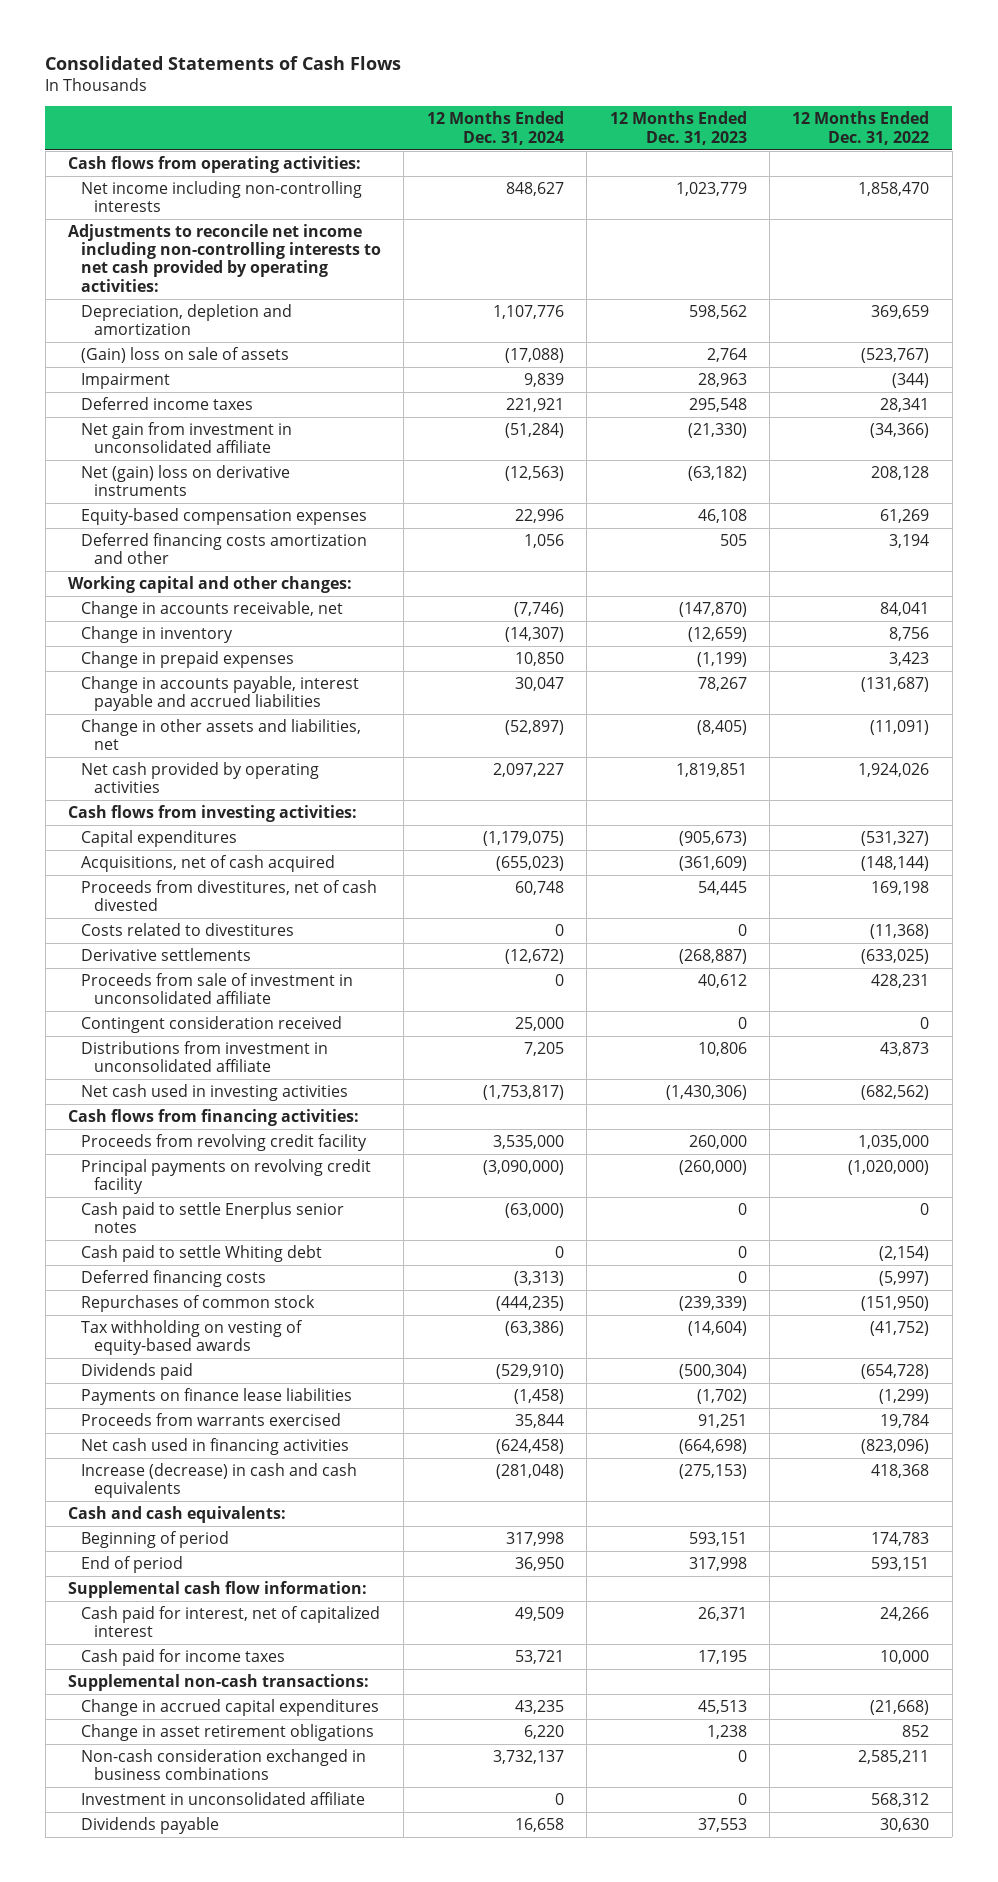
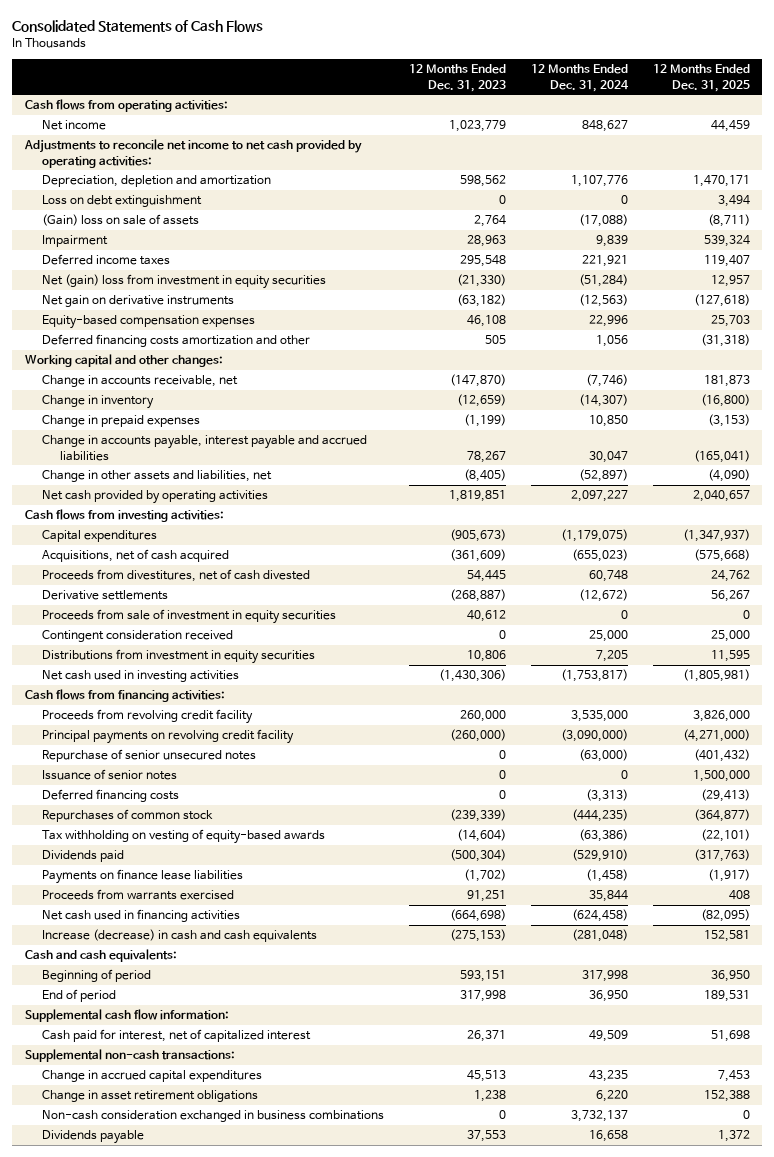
[792,111,930,145] 12 Months Ended Dec. 31, 2022 -> none
none -> [652,64,750,92] 12 Months Ended Dec. 31, 2025
[80,181,362,213] Net income including non-controlling interests -> [42,120,107,131] Net income
[68,224,381,292] Adjustments to reconcile net income including non-controlling interests to net cash provided by operating activities: -> [23,139,362,168] Adjustments to reconcile net income to net cash provided by operating activities:
none -> [42,195,203,208] Loss on debt extinguishment
[80,422,292,454] Net gain from investment in unconsolidated affiliate -> [42,274,327,290] Net (gain) loss from investment in equity securities
[80,465,290,497] Net (gain) loss on derivative instruments -> [42,295,235,308] Net gain on derivative instruments
[80,923,294,937] Costs related to divestitures -> none
[80,973,353,1005] Proceeds from sale of investment in unconsolidated affiliate -> [42,609,337,625] Proceeds from sale of investment in equity securities
[80,1041,328,1073] Distributions from investment in unconsolidated affiliate -> [42,649,316,665] Distributions from investment in equity securities
[80,1202,344,1234] Cash paid to settle Enerplus senior notes -> none
[80,1245,322,1263] Cash paid to settle Whiting debt -> none
none -> [42,749,257,763] Repurchase of senior unsecured notes
none -> [42,769,178,781] Issuance of senior notes
[80,1649,285,1667] Cash paid for income taxes -> none
[80,1792,365,1806] Investment in unconsolidated affiliate -> none

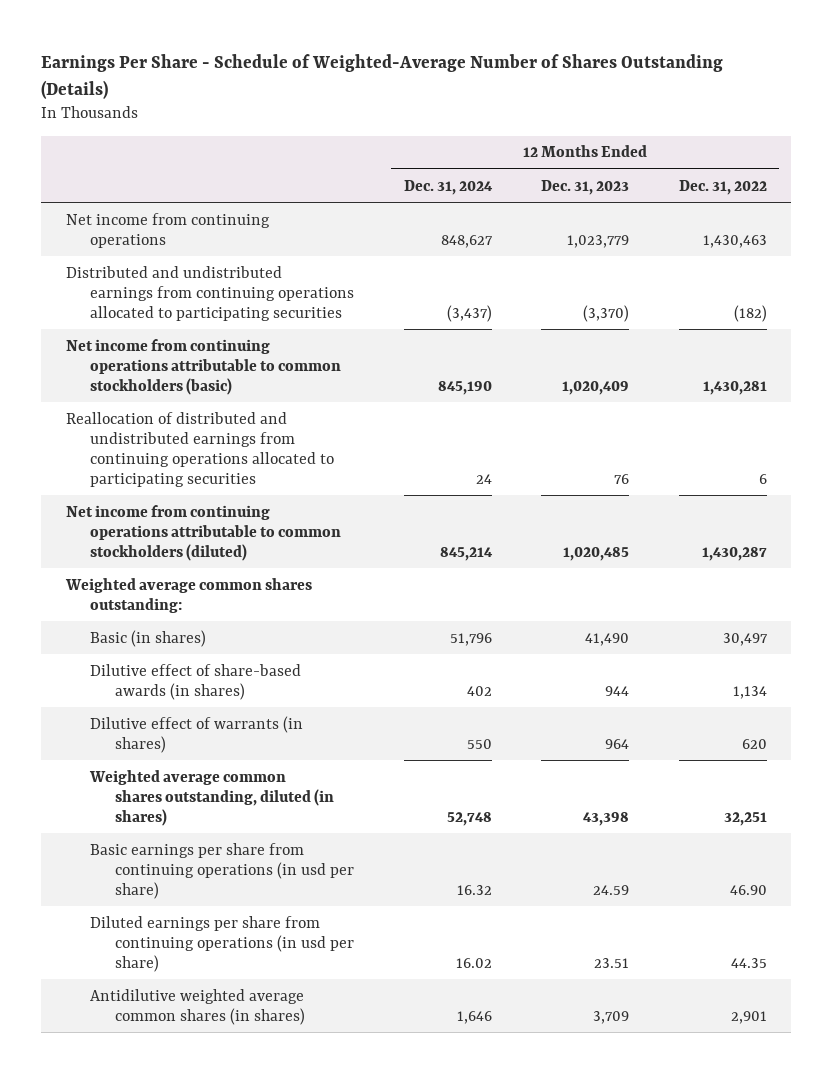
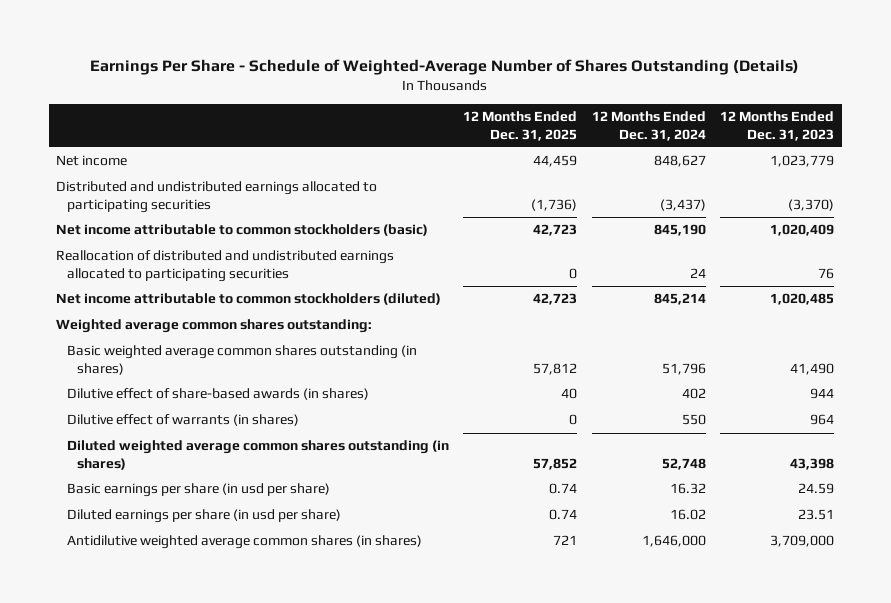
[678,179,767,195] Dec. 31, 2022 -> none
none -> [463,111,578,141] 12 Months Ended Dec. 31, 2025
[65,212,270,248] Net income from continuing operations -> [56,155,128,167] Net income
[65,265,355,321] Distributed and undistributed earnings from continuing operations allocated to participating securities -> [56,181,378,213] Distributed and undistributed earnings allocated to participating securities
[65,338,342,395] Net income from continuing operations attributable to common stockholders (basic) -> [56,224,429,237] Net income attributable to common stockholders (basic)
[65,411,335,487] Reallocation of distributed and undistributed earnings from continuing operations allocated to participating securities -> [56,250,395,282] Reallocation of distributed and undistributed earnings allocated to participating securities
[65,504,342,561] Net income from continuing operations attributable to common stockholders (diluted) -> [56,293,442,306] Net income attributable to common stockholders (diluted)
[90,629,207,647] Basic (in shares) -> [66,345,417,375] Basic weighted average common shares outstanding (in shares)
[89,769,334,826] Weighted average common shares outstanding, diluted (in shares) -> [66,440,449,470] Diluted weighted average common shares outstanding (in shares)
[90,842,354,899] Basic earnings per share from continuing operations (in usd per share) -> [66,483,330,498] Basic earnings per share (in usd per share)
[90,915,354,972] Diluted earnings per share from continuing operations (in usd per share) -> [66,509,341,524] Diluted earnings per share (in usd per share)
[456,1010,492,1024] 1,646 -> [641,535,706,548] 1,646,000
[593,1010,630,1024] 3,709 -> [770,535,835,548] 3,709,000

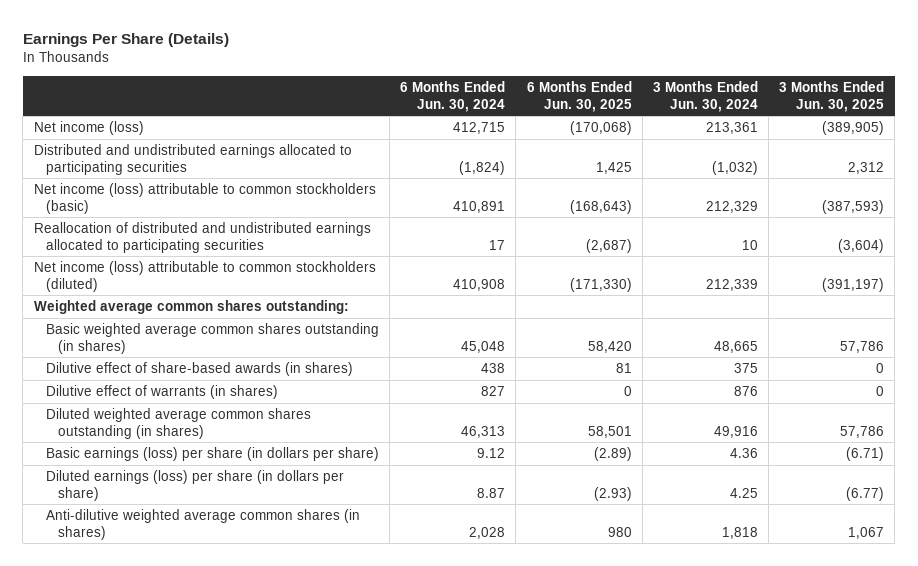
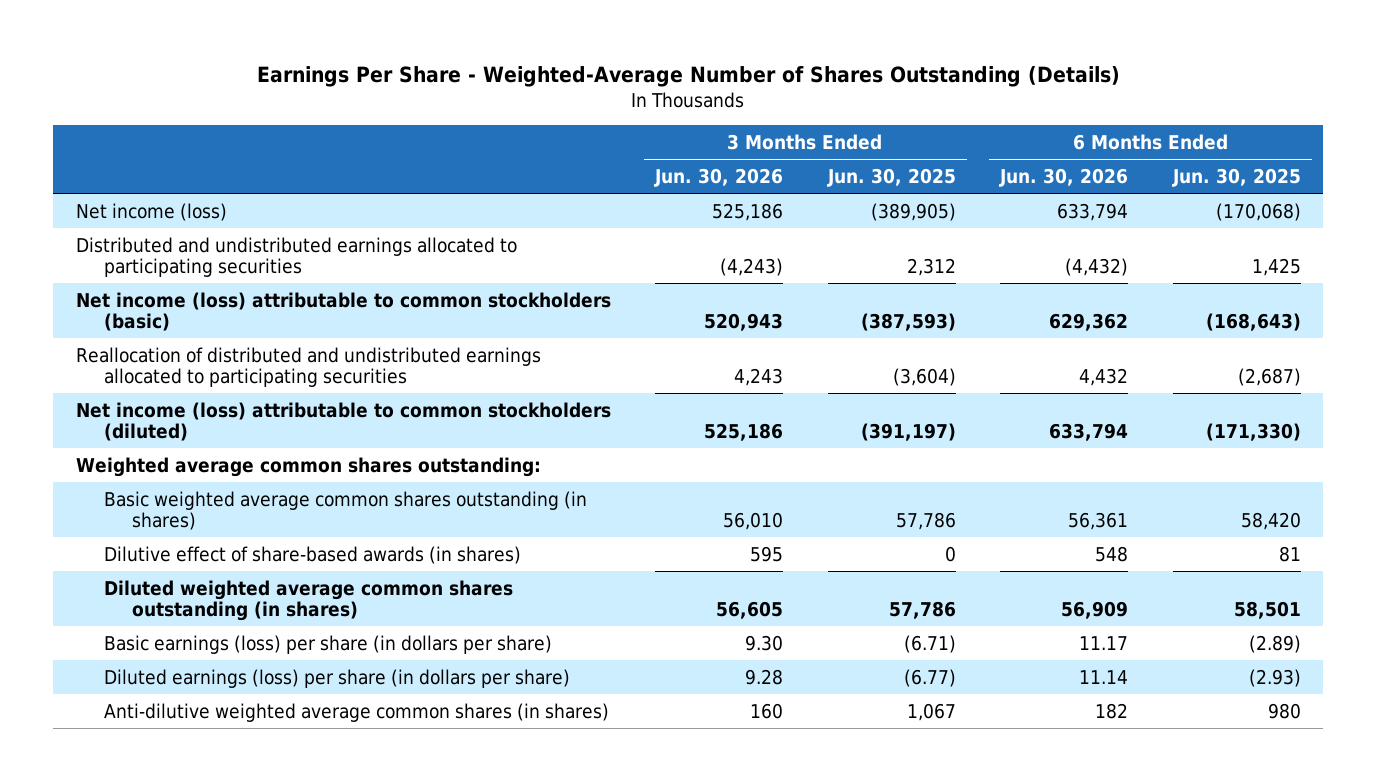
[22,32,229,47] Earnings Per Share (Details) -> [257,65,1121,87] Earnings Per Share - Weighted-Average Number of Shares Outstanding (Details)
[400,80,506,112] 6 Months Ended Jun. 30, 2024 -> none
[652,80,758,112] 3 Months Ended Jun. 30, 2024 -> none
none -> [654,167,784,187] Jun. 30, 2026
none -> [999,167,1129,187] Jun. 30, 2026
[45,384,278,399] Dilutive effect of warrants (in shares) -> none

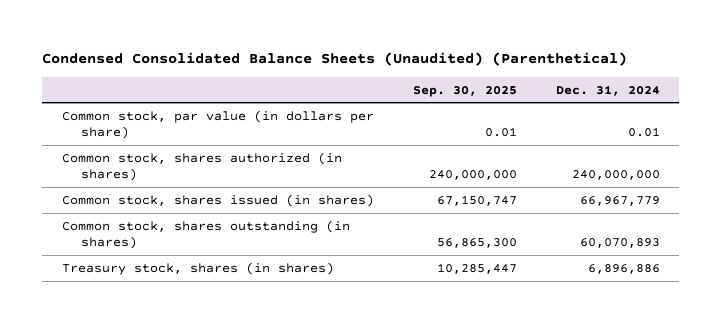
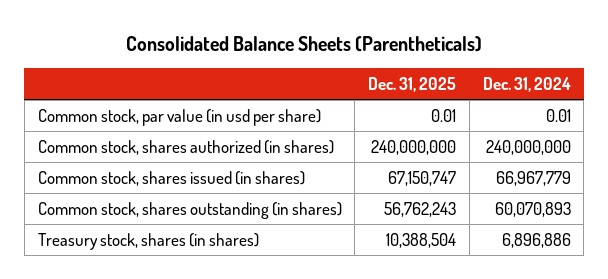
[42,52,628,67] Condensed Consolidated Balance Sheets (Unaudited) (Parenthetical) -> [126,36,483,53] Consolidated Balance Sheets (Parentheticals)
[412,85,517,97] Sep. 30, 2025 -> none
none -> [368,77,457,93] Dec. 31, 2025
[61,109,374,139] Common stock, par value (in dollars per share) -> [37,108,321,126] Common stock, par value (in usd per share)

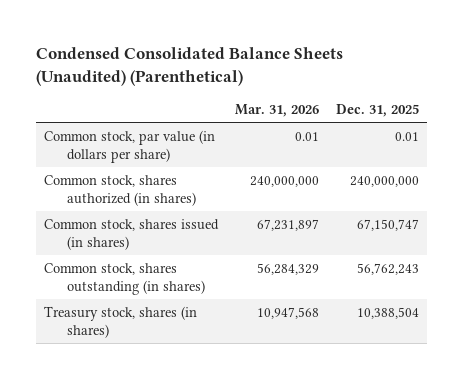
[126,36,483,53] Consolidated Balance Sheets (Parentheticals) -> [35,46,343,86] Condensed Consolidated Balance Sheets (Unaudited) (Parenthetical)
[482,77,571,93] Dec. 31, 2024 -> none
none -> [235,104,320,118] Mar. 31, 2026
[37,108,321,126] Common stock, par value (in usd per share) -> [44,129,216,164] Common stock, par value (in dollars per share)

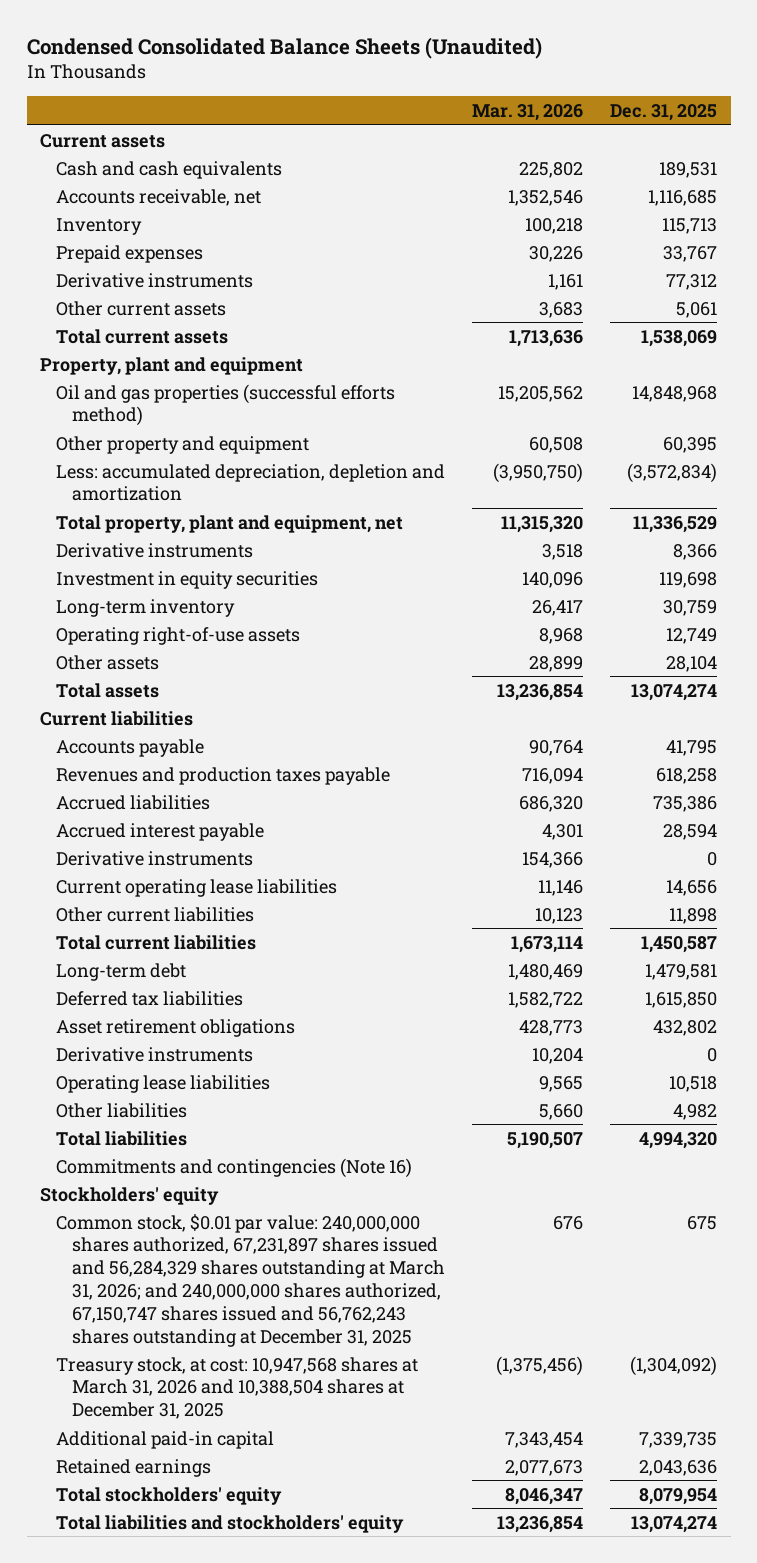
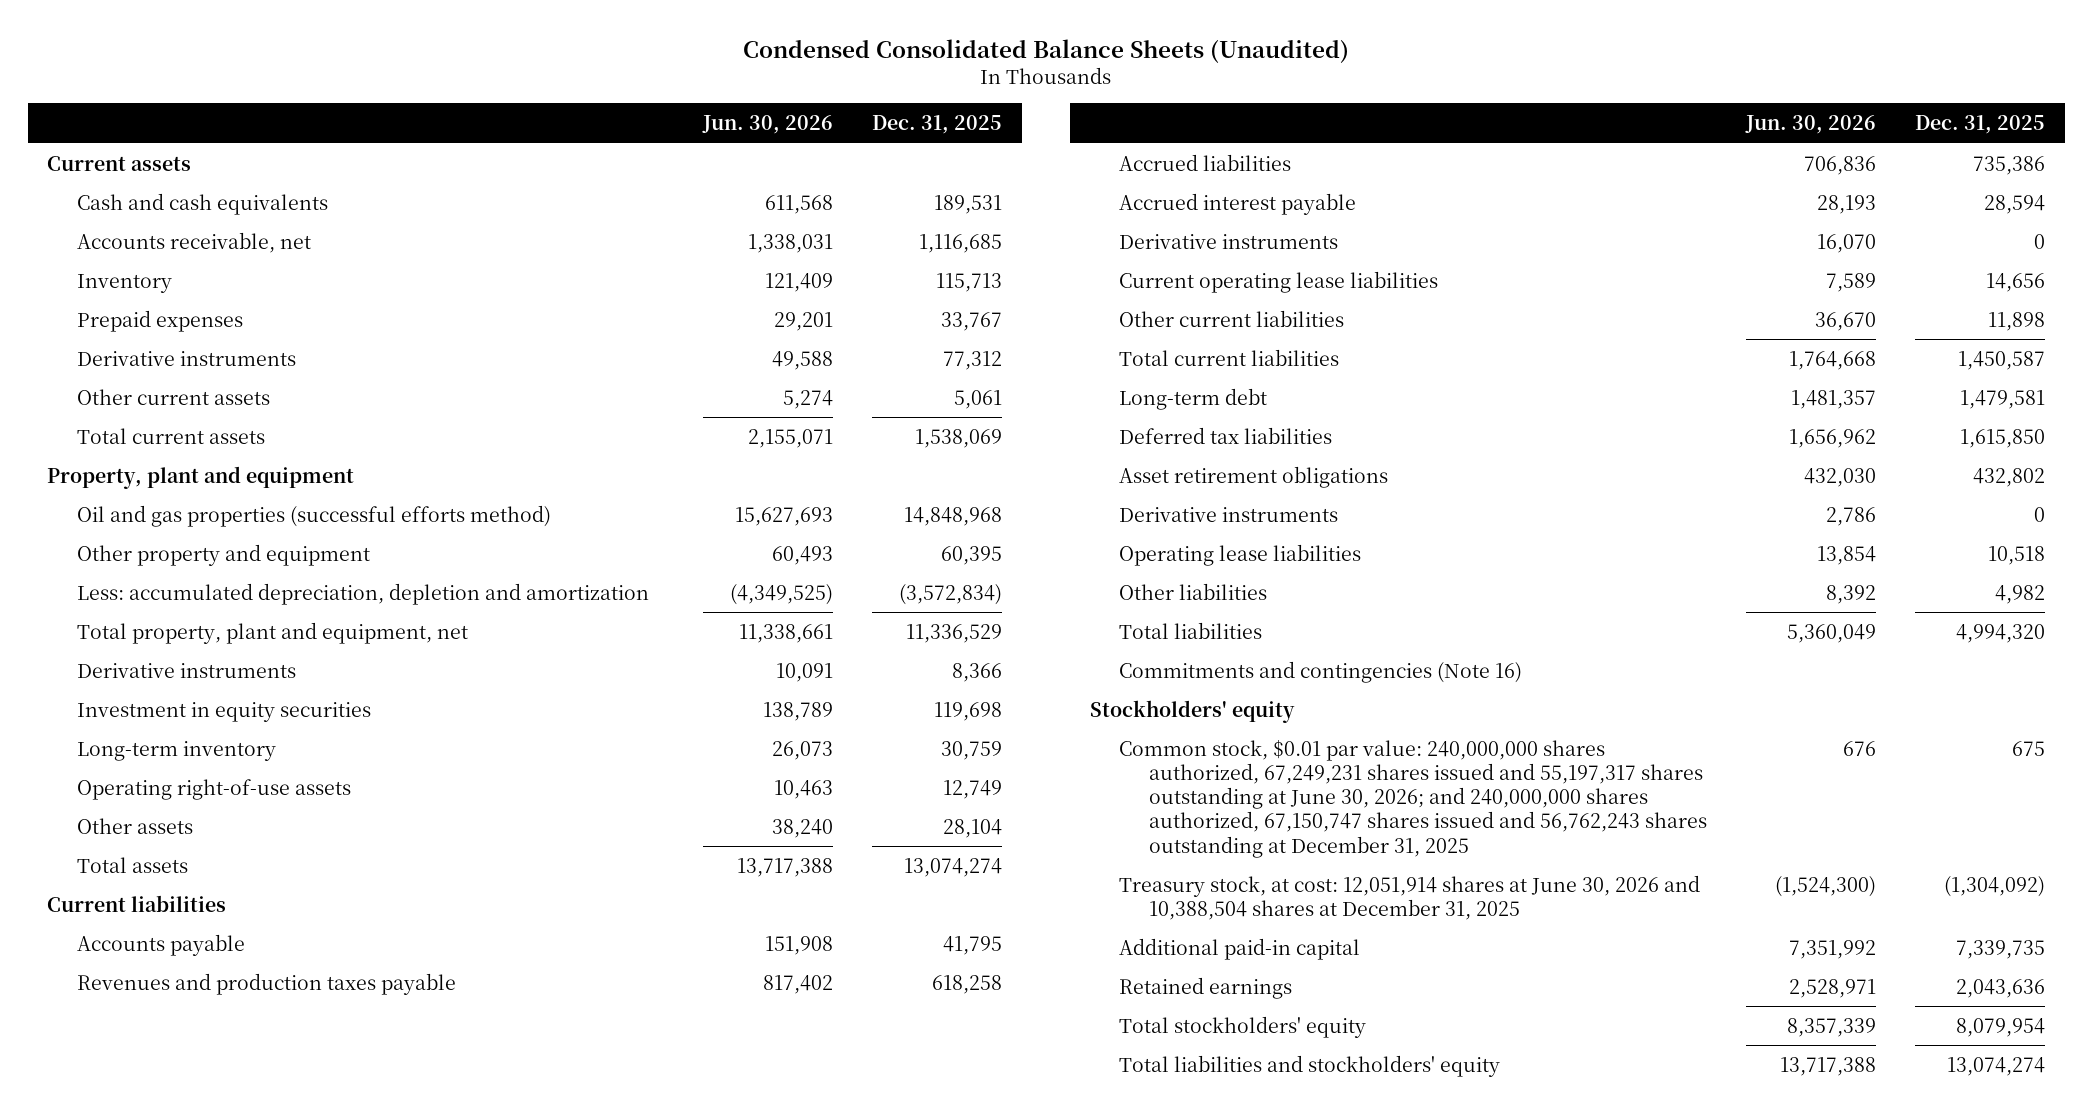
[472,103,584,121] Mar. 31, 2026 -> none
none -> [702,115,834,135] Jun. 30, 2026
[56,1213,446,1347] Common stock, $0.01 par value: 240,000,000 shares authorized, 67,231,897 shares issued and 56,284,329 shares outstanding at March 31, 2026; and 240,000,000 shares authorized, 67,150,747 shares issued and 56,762,243 shares outstanding at December 31, 2025 -> [1119,739,1707,858] Common stock, $0.01 par value: 240,000,000 shares authorized, 67,249,231 shares issued and 55,197,317 shares outstanding at June 30, 2026; and 240,000,000 shares authorized, 67,150,747 shares issued and 56,762,243 shares outstanding at December 31, 2025
[56,1356,419,1420] Treasury stock, at cost: 10,947,568 shares at March 31, 2026 and 10,388,504 shares at December 31, 2025 -> [1119,874,1701,920] Treasury stock, at cost: 12,051,914 shares at June 30, 2026 and 10,388,504 shares at December 31, 2025

